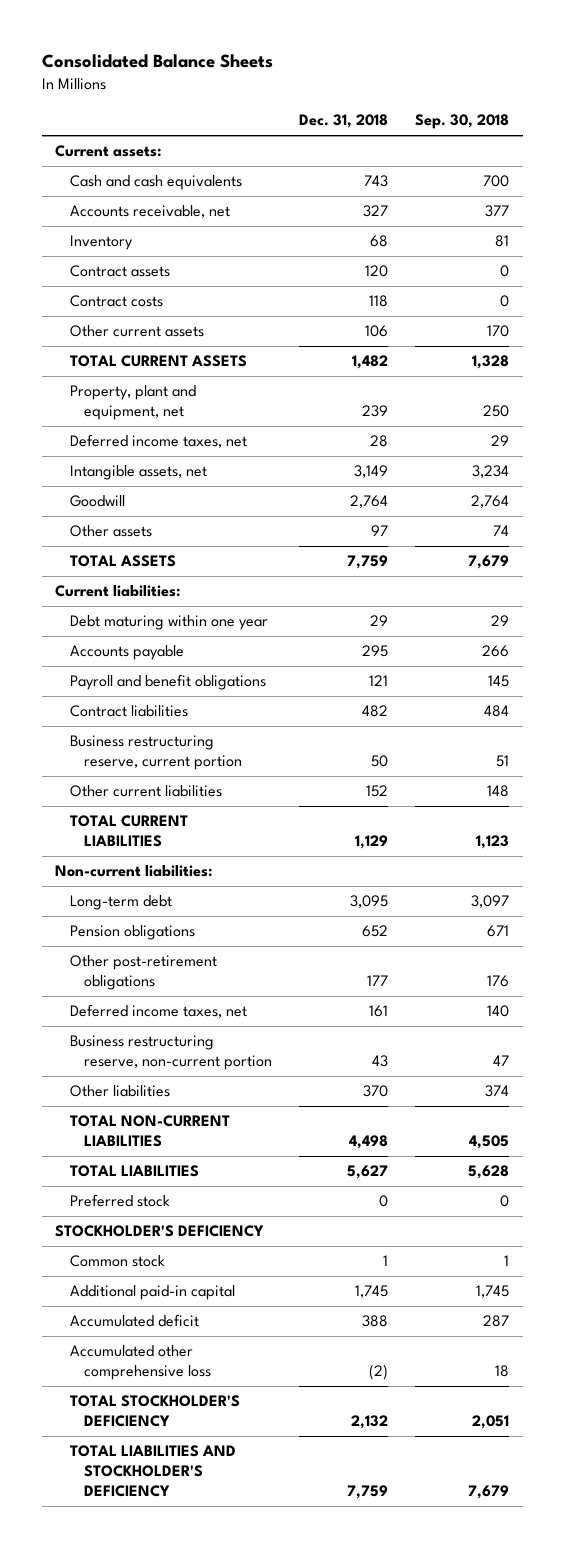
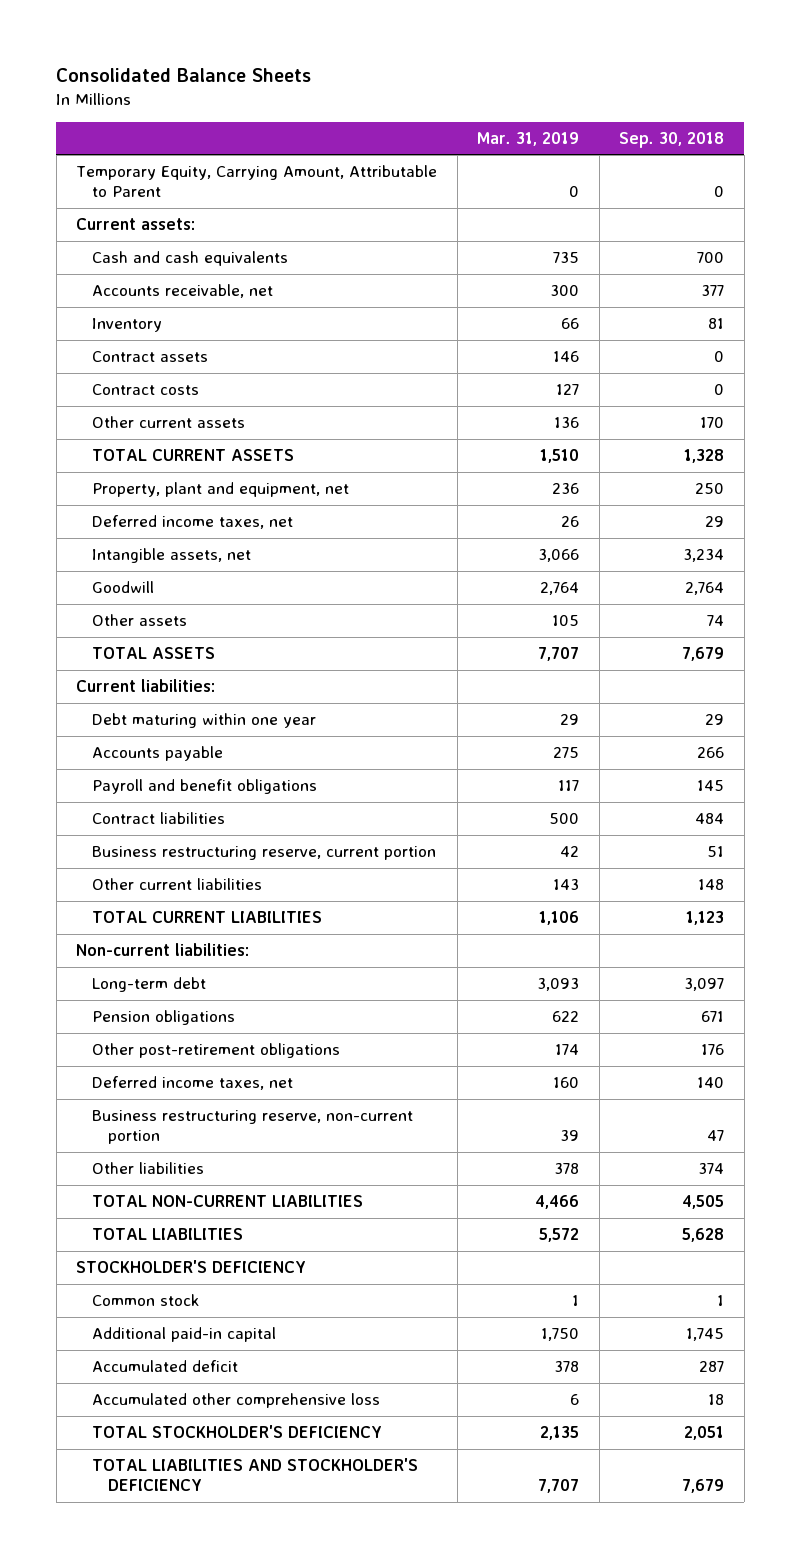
[299,114,389,129] Dec. 31, 2018 -> none
none -> [477,131,580,146] Mar. 31, 2019
none -> [76,165,438,197] Temporary Equity, Carrying Amount, Attributable to Parent
[69,1194,170,1208] Preferred stock -> none

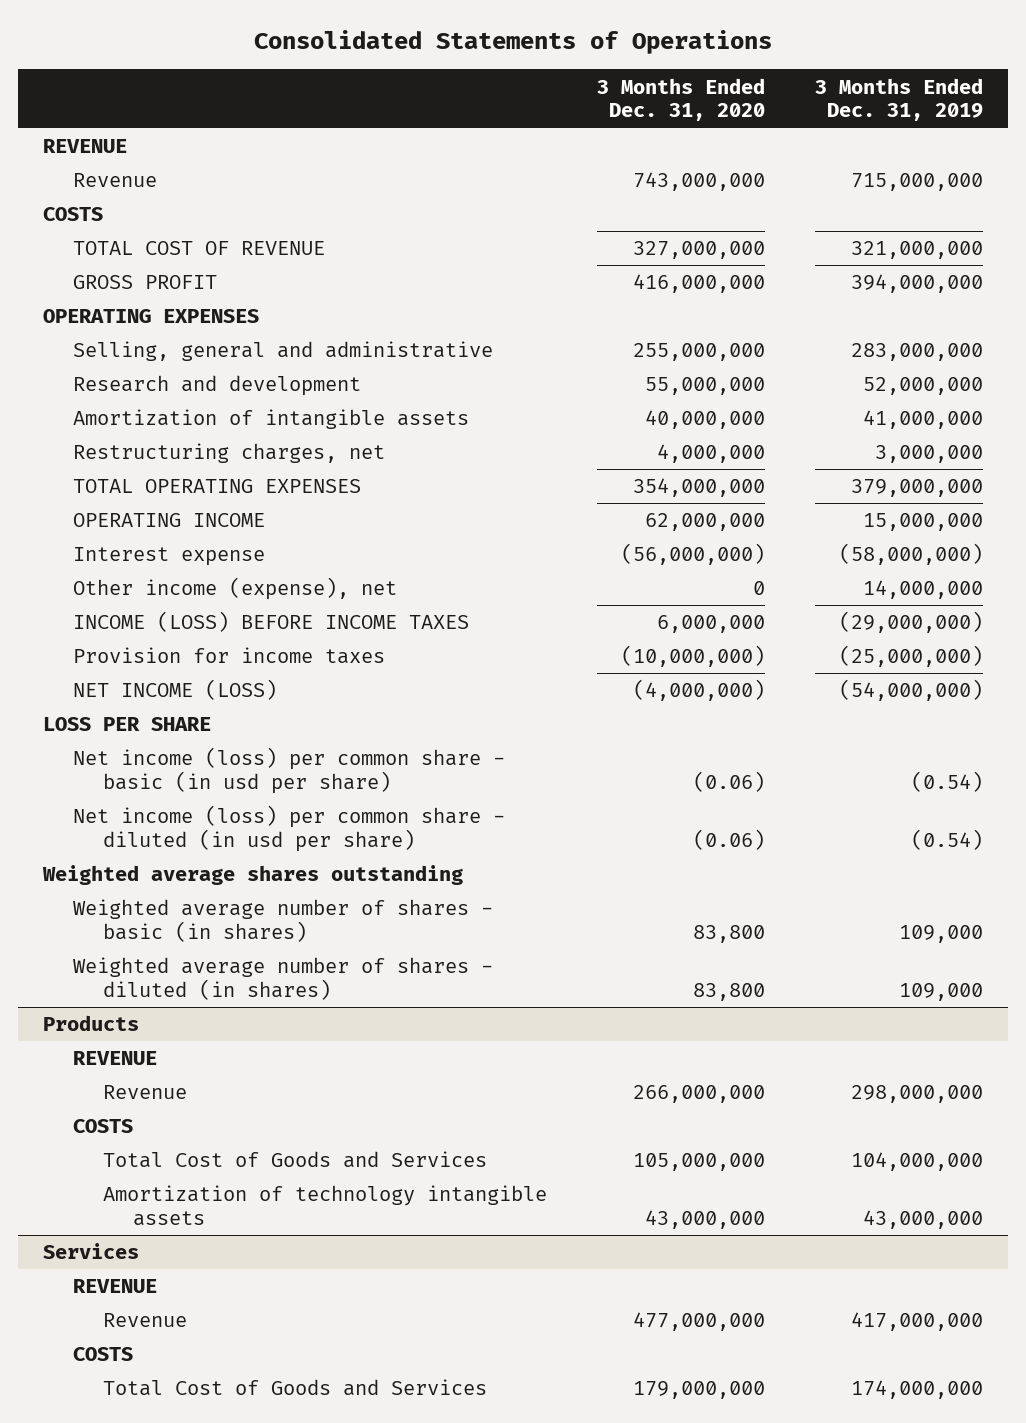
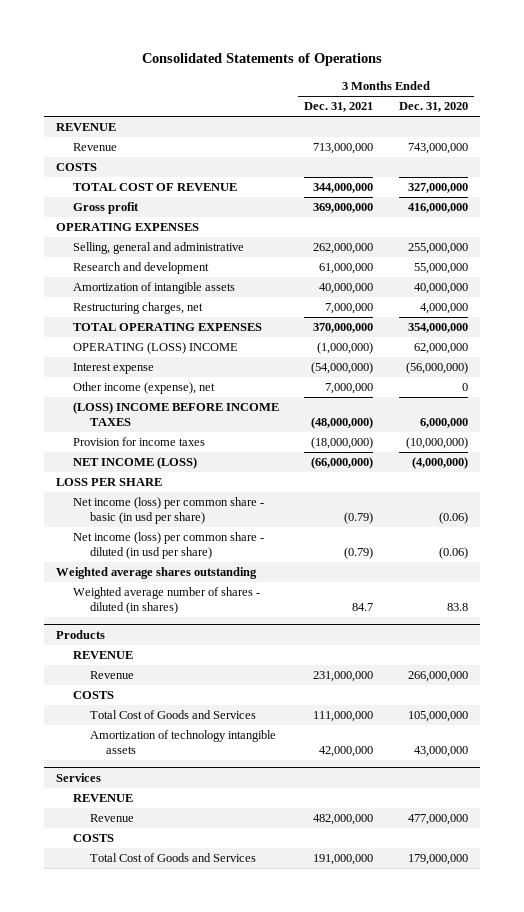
[814,77,983,122] 3 Months Ended Dec. 31, 2019 -> none
none -> [304,102,374,113] Dec. 31, 2021
[72,275,217,290] GROSS PROFIT -> [73,202,140,215] Gross profit
[72,513,265,528] OPERATING INCOME -> [73,342,239,355] OPERATING (LOSS) INCOME
[72,611,469,633] INCOME (LOSS) BEFORE INCOME TAXES -> [73,402,280,427] (LOSS) INCOME BEFORE INCOME TAXES
[72,899,493,943] Weighted average number of shares - basic (in shares) -> none
[692,983,765,1002] 83,800 -> [446,603,468,612] 83.8

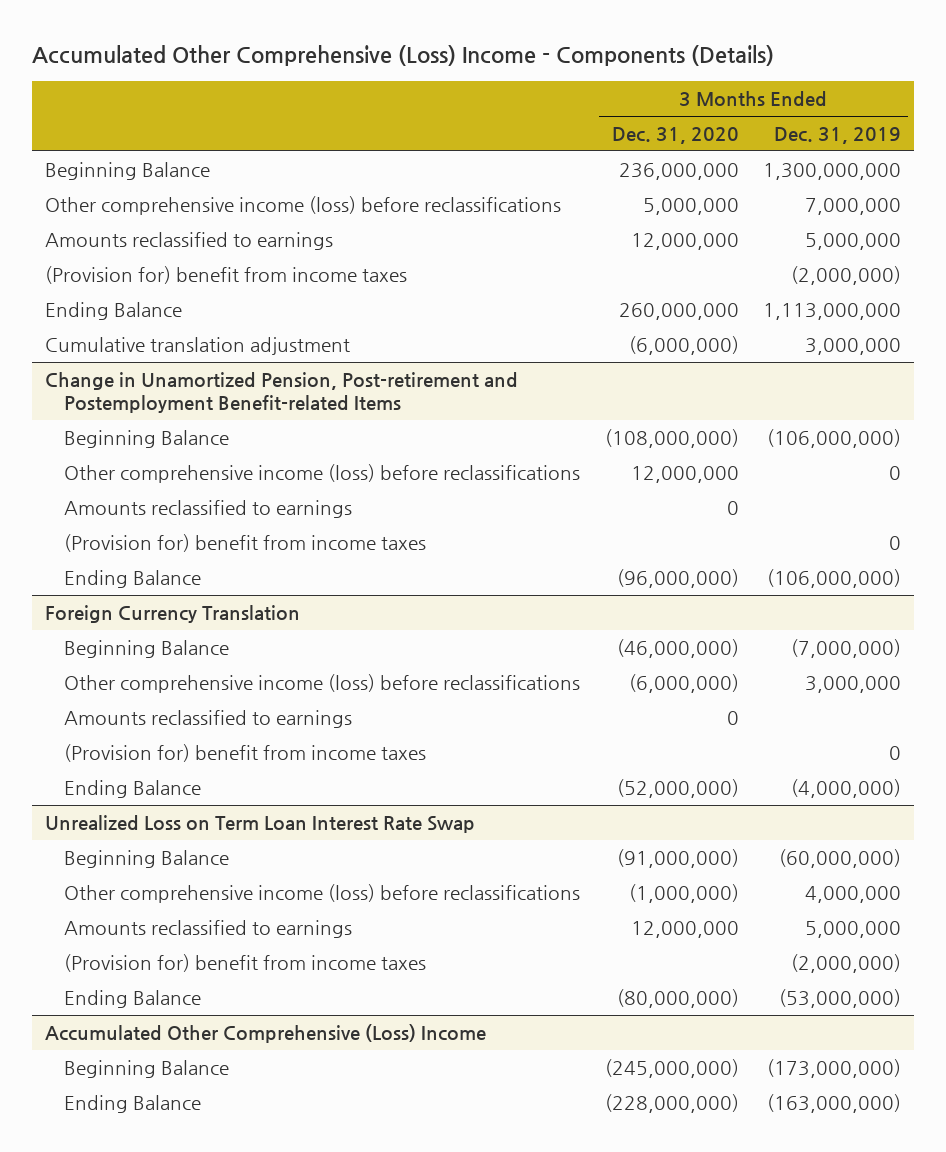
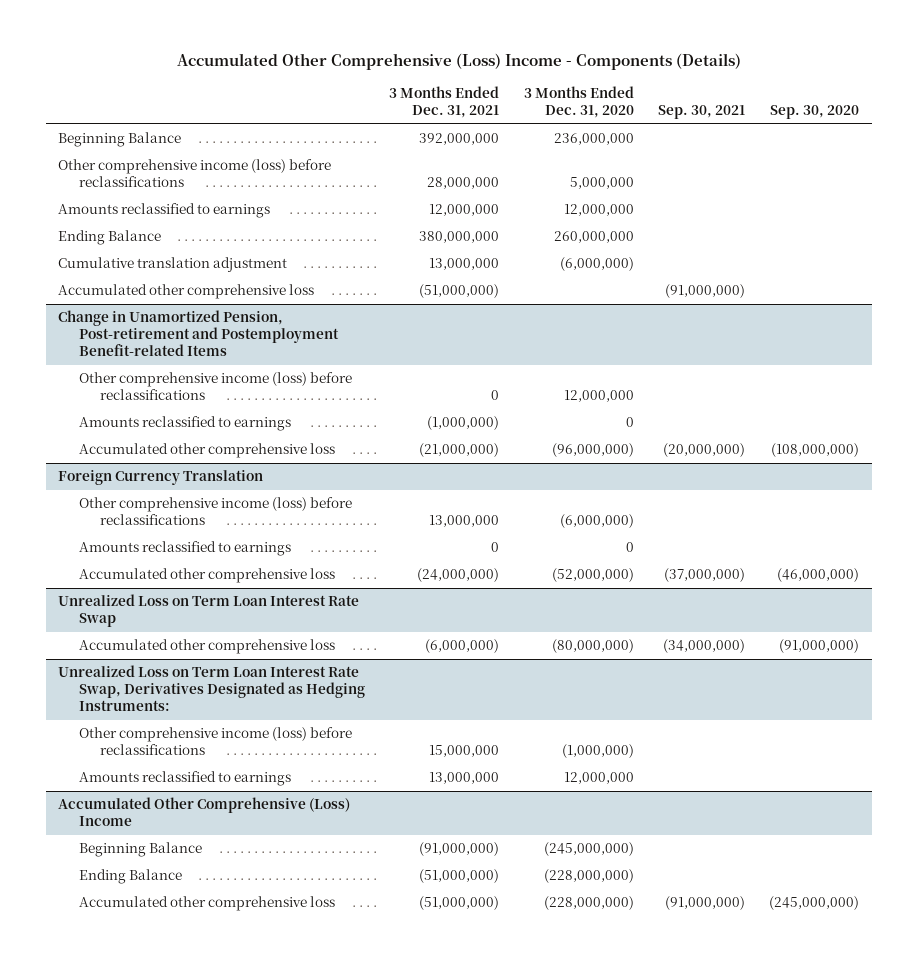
[774,127,902,145] Dec. 31, 2019 -> none
none -> [389,86,500,119] 3 Months Ended Dec. 31, 2021
none -> [658,105,746,120] Sep. 30, 2021
none -> [770,105,860,120] Sep. 30, 2020
[44,266,407,285] (Provision for) benefit from income taxes -> none
none -> [58,284,315,300] Accumulated other comprehensive loss
[64,430,230,449] Beginning Balance -> none
[64,534,427,553] (Provision for) benefit from income taxes -> none
[64,570,202,589] Ending Balance -> none
none -> [79,443,336,459] Accumulated other comprehensive loss
[64,640,230,659] Beginning Balance -> none
[64,744,427,763] (Provision for) benefit from income taxes -> none
[64,780,202,799] Ending Balance -> none
none -> [79,568,336,584] Accumulated other comprehensive loss
[64,850,230,869] Beginning Balance -> none
none -> [79,639,336,655] Accumulated other comprehensive loss
none -> [58,665,366,712] Unrealized Loss on Term Loan Interest Rate Swap, Derivatives Designated as Hedging Instruments:
[64,954,427,973] (Provision for) benefit from income taxes -> none
[64,990,202,1009] Ending Balance -> none
none -> [79,896,336,912] Accumulated other comprehensive loss

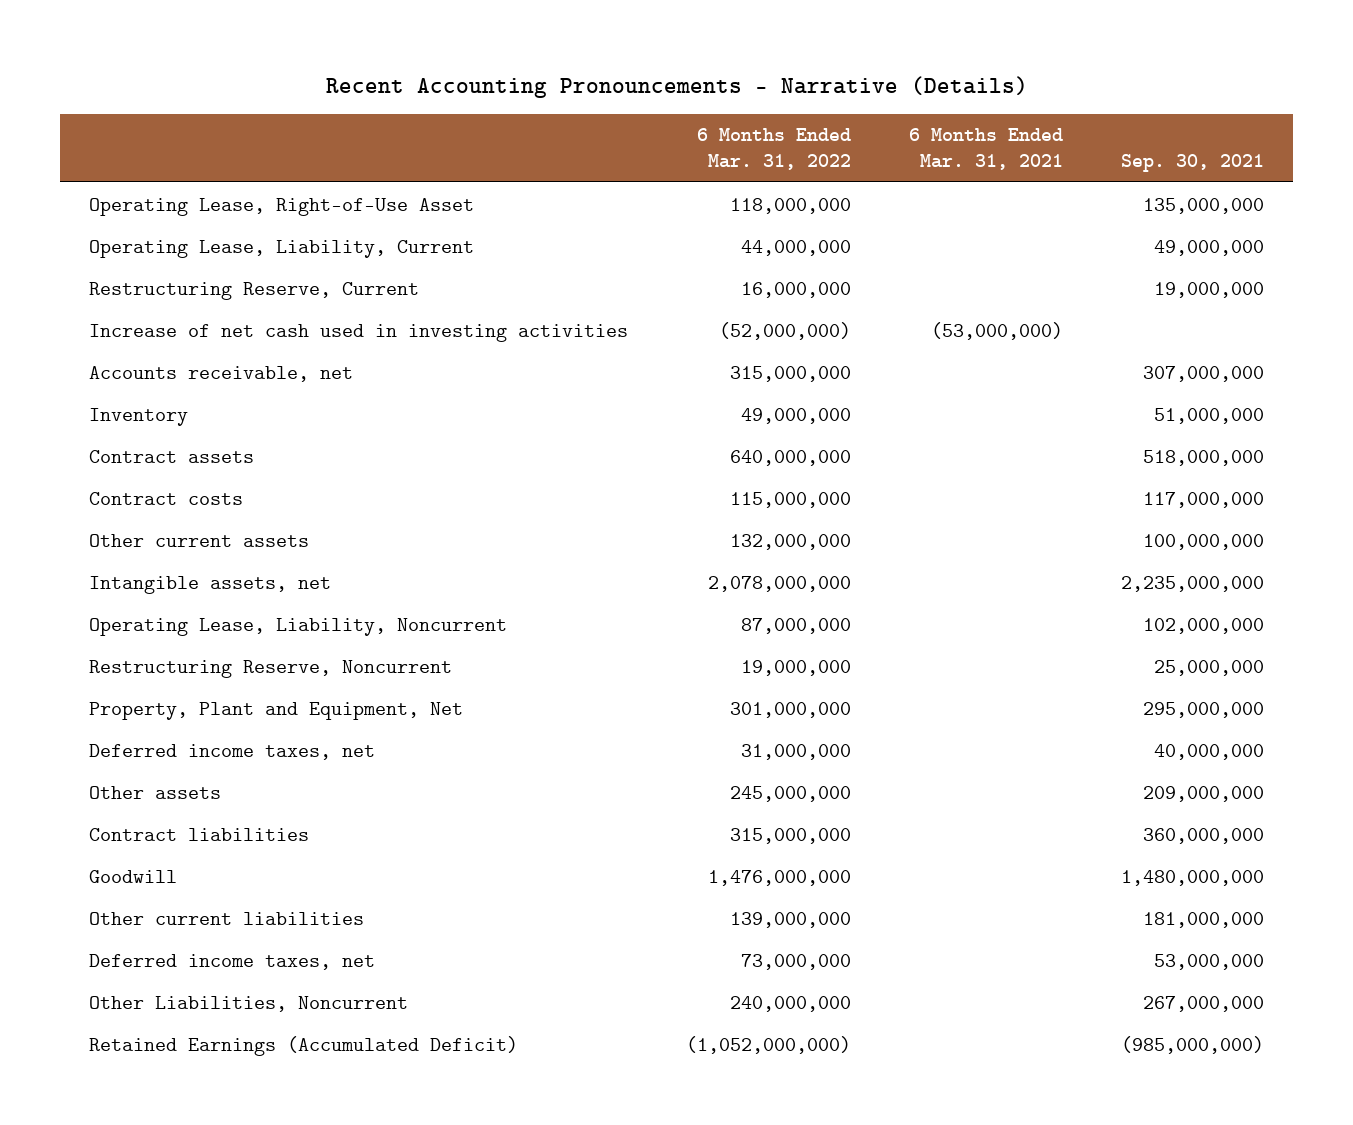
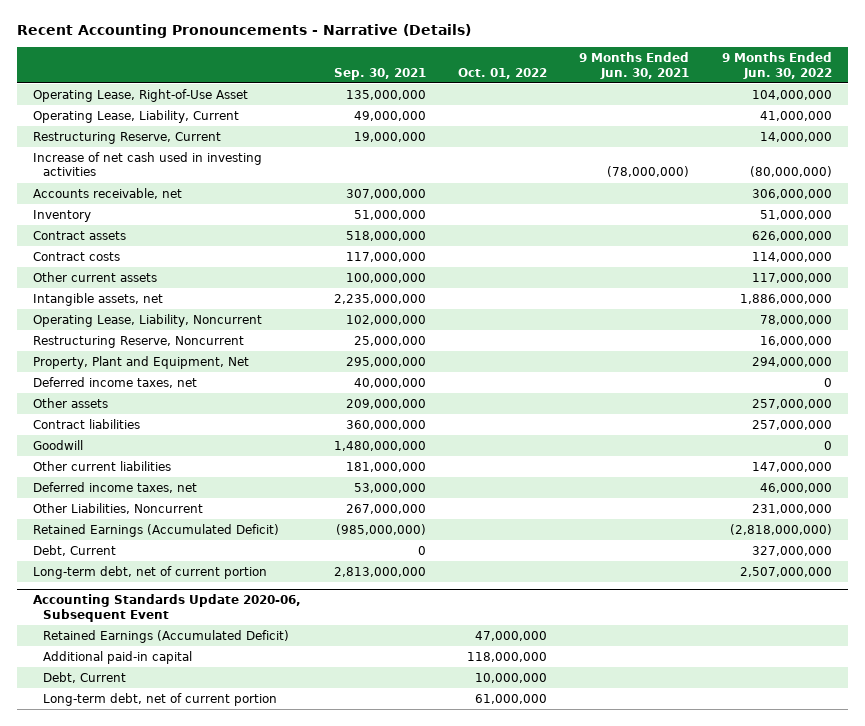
[697,128,852,171] 6 Months Ended Mar. 31, 2022 -> none
[909,128,1064,171] 6 Months Ended Mar. 31, 2021 -> none
none -> [457,67,547,79] Oct. 01, 2022
none -> [579,52,690,79] 9 Months Ended Jun. 30, 2021
none -> [721,52,832,79] 9 Months Ended Jun. 30, 2022
none -> [33,544,117,556] Debt, Current
none -> [33,565,268,579] Long-term debt, net of current portion
none -> [33,594,302,622] Accounting Standards Update 2020-06, Subsequent Event
none -> [43,629,290,643] Retained Earnings (Accumulated Deficit)
none -> [43,650,193,664] Additional paid-in capital
none -> [43,671,127,683] Debt, Current
none -> [43,692,278,706] Long-term debt, net of current portion

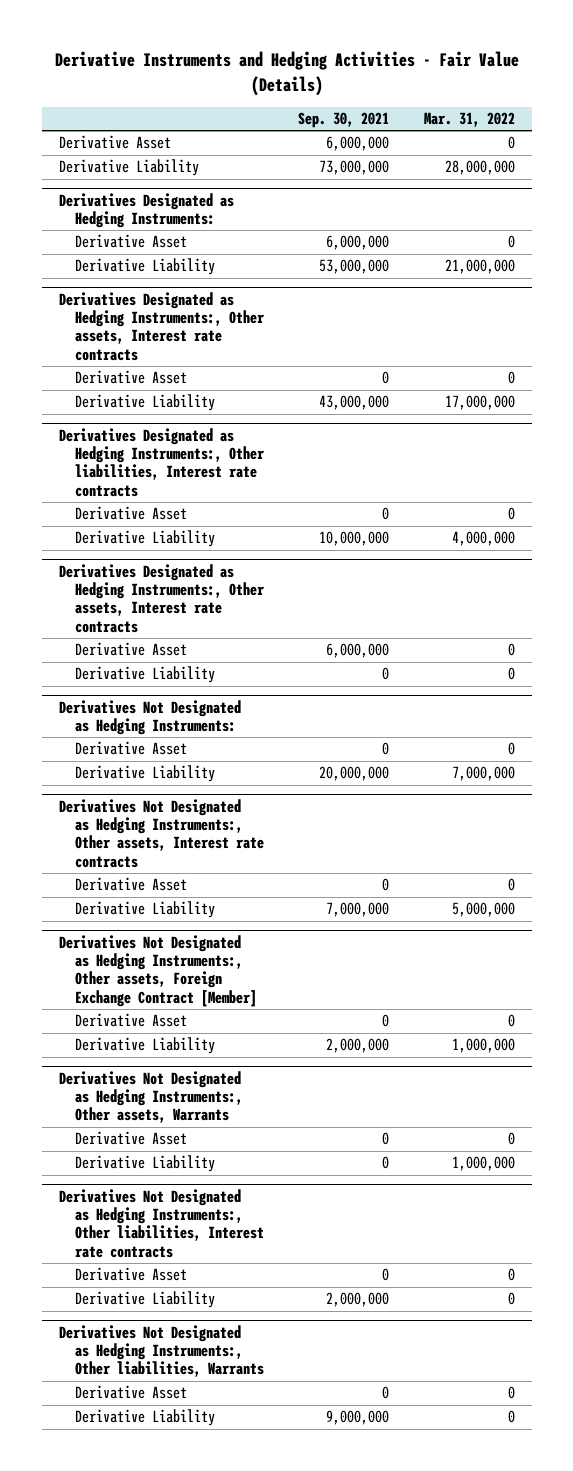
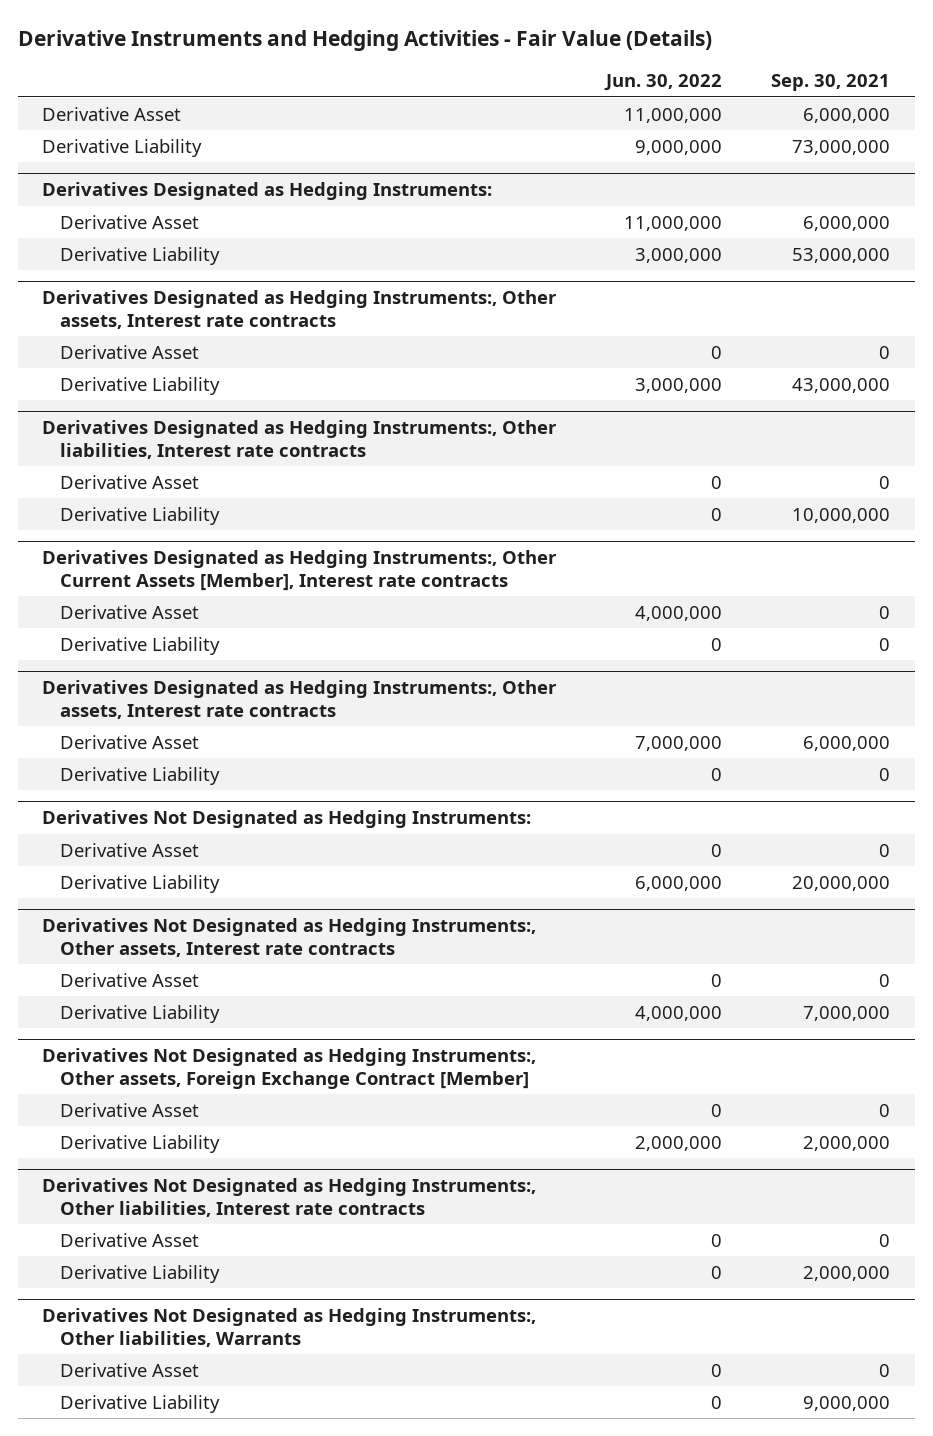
[423,112,515,128] Mar. 31, 2022 -> none
none -> [603,74,722,92] Jun. 30, 2022
none -> [42,550,558,591] Derivatives Designated as Hedging Instruments:, Other Current Assets [Member], Interest rate contracts
none -> [59,604,199,619] Derivative Asset
none -> [59,636,220,655] Derivative Liability
[58,1070,243,1124] Derivatives Not Designated as Hedging Instruments:, Other assets, Warrants -> none
[74,1131,187,1146] Derivative Asset -> none
[74,1155,215,1173] Derivative Liability -> none

